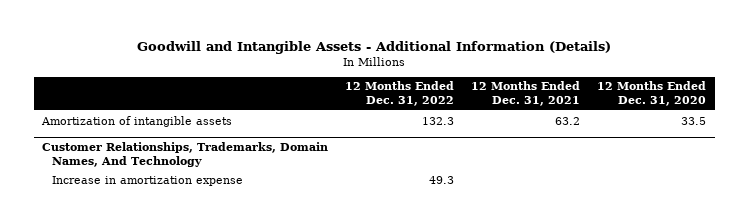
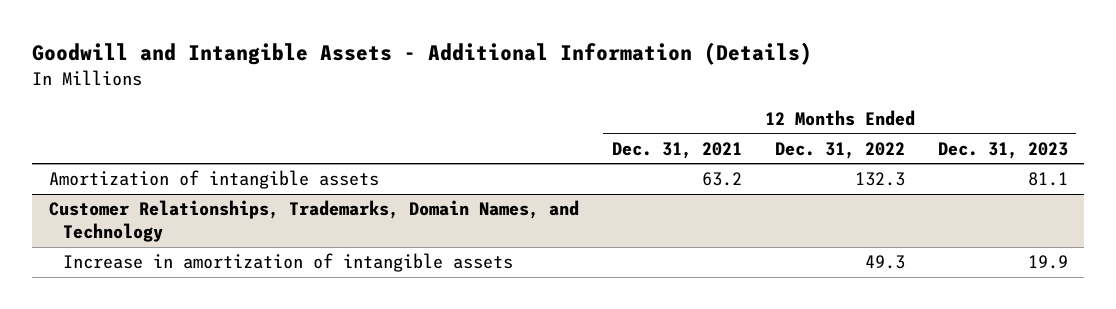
[597,81,707,107] 12 Months Ended Dec. 31, 2020 -> none
none -> [937,141,1068,159] Dec. 31, 2023
[42,141,329,167] Customer Relationships, Trademarks, Domain Names, And Technology -> [48,200,579,243] Customer Relationships, Trademarks, Domain Names, and Technology
[51,175,243,186] Increase in amortization expense -> [62,253,513,273] Increase in amortization of intangible assets

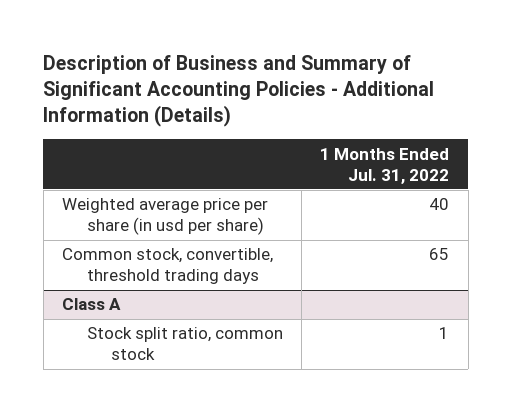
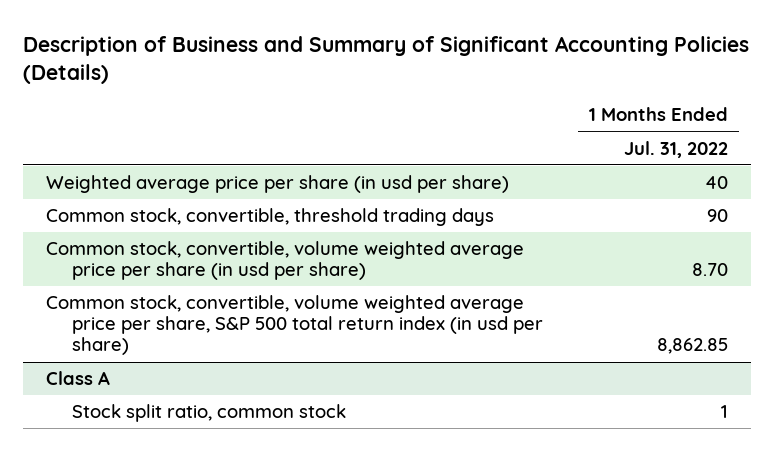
[43,54,435,128] Description of Business and Summary of Significant Accounting Policies - Additional Information (Details) -> [23,35,750,84] Description of Business and Summary of Significant Accounting Policies (Details)
[429,248,450,261] 65 -> [707,209,729,223] 90
none -> [45,241,524,281] Common stock, convertible, volume weighted average price per share (in usd per share)
none -> [45,295,544,356] Common stock, convertible, volume weighted average price per share, S&P 500 total return index (in usd per share)

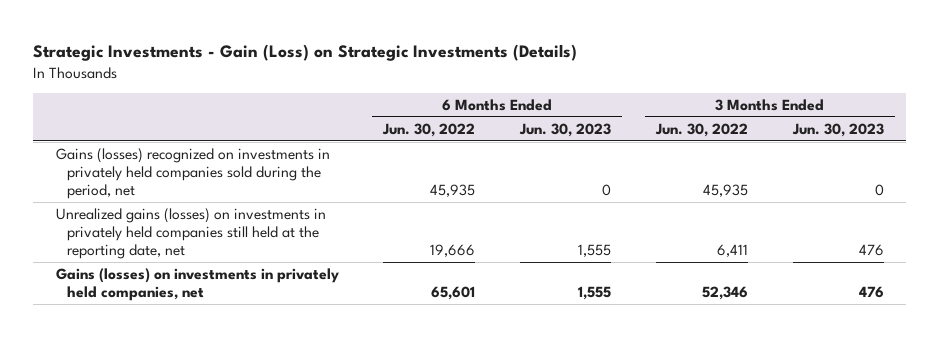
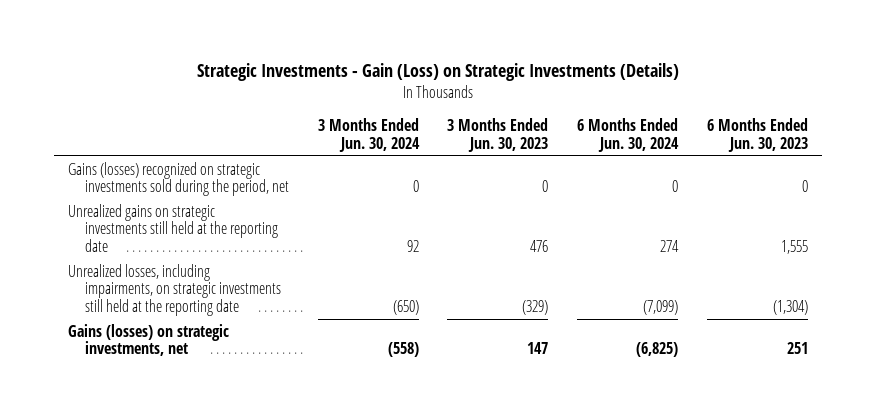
[382,122,476,137] Jun. 30, 2022 -> none
[654,122,748,137] Jun. 30, 2022 -> none
none -> [317,118,420,152] 3 Months Ended Jun. 30, 2024
none -> [577,118,680,152] 6 Months Ended Jun. 30, 2024
[55,147,330,200] Gains (losses) recognized on investments in privately held companies sold during the period, net -> [68,161,290,197] Gains (losses) recognized on strategic investments sold during the period, net
[55,207,326,260] Unrealized gains (losses) on investments in privately held companies still held at the reporting date, net -> [68,203,279,253] Unrealized gains on strategic investments still held at the reporting date
none -> [68,263,282,317] Unrealized losses, including impairments, on strategic investments still held at the reporting date
[55,267,339,301] Gains (losses) on investments in privately held companies, net -> [68,323,230,357] Gains (losses) on strategic investments, net
[578,285,612,300] 1,555 -> [786,342,808,355] 251
[858,285,884,298] 476 -> [527,342,549,355] 147

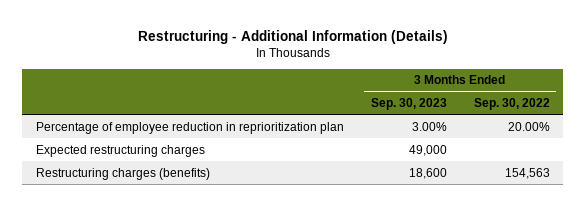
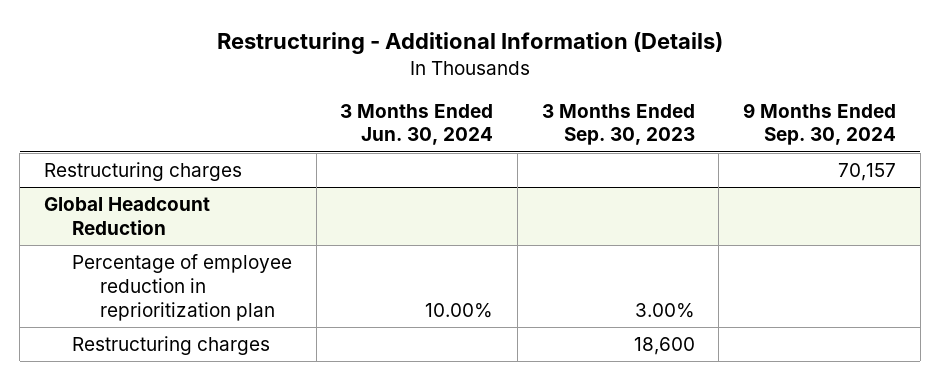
[473,98,550,111] Sep. 30, 2022 -> none
none -> [340,103,494,146] 3 Months Ended Jun. 30, 2024
none -> [742,102,896,146] 9 Months Ended Sep. 30, 2024
none -> [43,162,242,182] Restructuring charges
none -> [43,197,210,235] Global Headcount Reduction
[35,144,205,157] Expected restructuring charges -> none
[35,167,210,180] Restructuring charges (benefits) -> [72,336,271,356] Restructuring charges

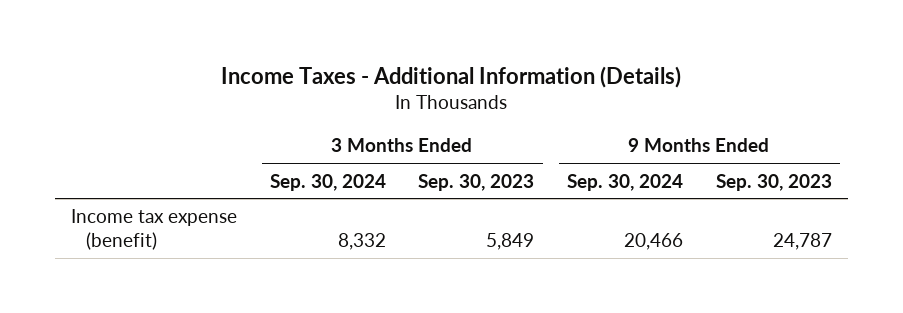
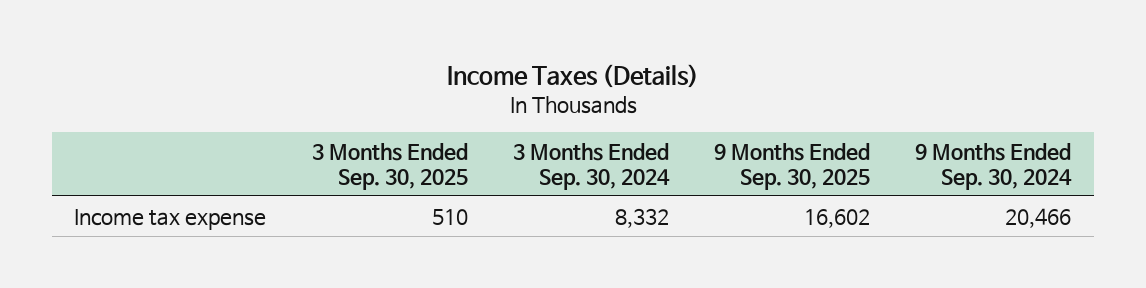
[221,66,682,89] Income Taxes - Additional Information (Details) -> [446,63,699,88] Income Taxes (Details)
[418,173,535,191] Sep. 30, 2023 -> none
[715,173,832,191] Sep. 30, 2023 -> none
none -> [311,143,468,190] 3 Months Ended Sep. 30, 2025
none -> [714,143,871,190] 9 Months Ended Sep. 30, 2025
[71,209,238,250] Income tax expense (benefit) -> [74,209,267,231] Income tax expense

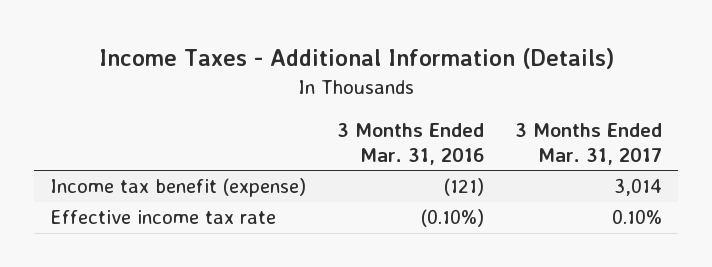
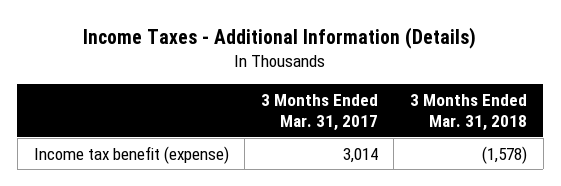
[337,122,485,166] 3 Months Ended Mar. 31, 2016 -> none
none -> [410,93,528,131] 3 Months Ended Mar. 31, 2018
[49,210,276,225] Effective income tax rate -> none

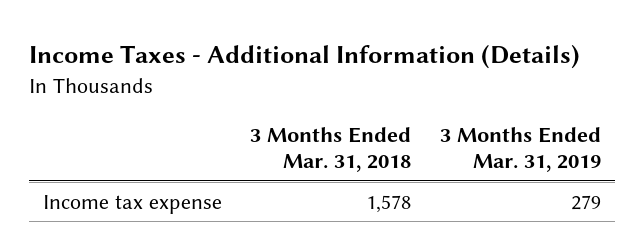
[260,93,378,131] 3 Months Ended Mar. 31, 2017 -> none
none -> [439,127,601,173] 3 Months Ended Mar. 31, 2019
[33,145,229,164] Income tax benefit (expense) -> [42,194,222,214] Income tax expense
[482,145,528,164] (1,578) -> [366,194,412,213] 1,578

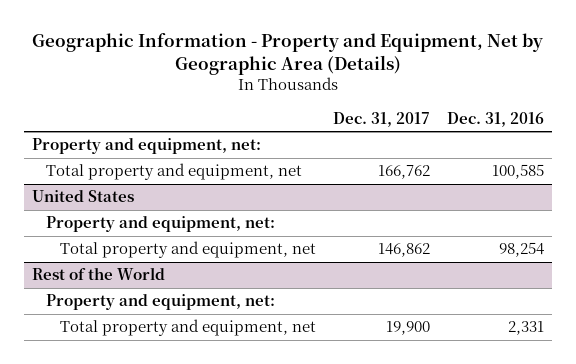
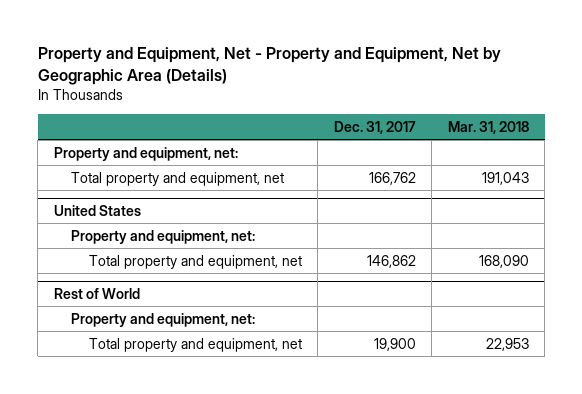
[32,33,544,76] Geographic Information - Property and Equipment, Net by Geographic Area (Details) -> [37,47,501,86] Property and Equipment, Net - Property and Equipment, Net by Geographic Area (Details)
[446,111,544,127] Dec. 31, 2016 -> none
none -> [447,120,529,134] Mar. 31, 2018
[32,267,166,281] Rest of the World -> [53,288,140,300] Rest of World

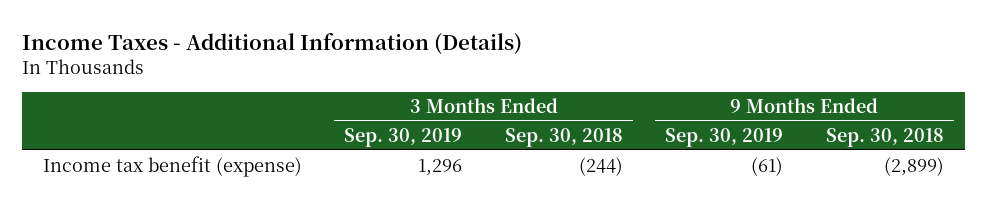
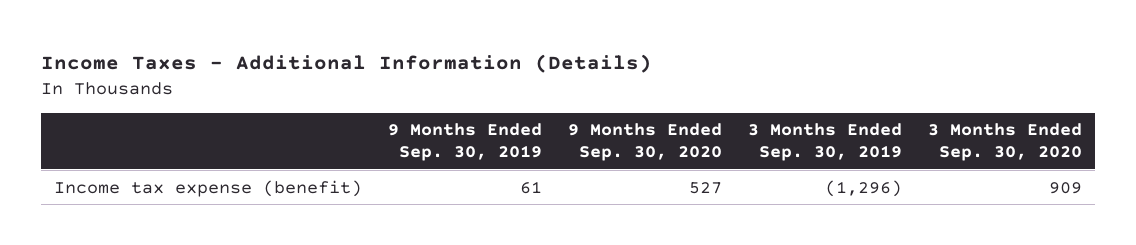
[504,127,623,147] Sep. 30, 2018 -> none
[825,127,944,147] Sep. 30, 2018 -> none
none -> [567,123,722,161] 9 Months Ended Sep. 30, 2020
none -> [928,123,1083,161] 3 Months Ended Sep. 30, 2020
[42,156,302,178] Income tax benefit (expense) -> [53,179,362,197] Income tax expense (benefit)
[418,159,463,177] 1,296 -> [824,179,902,197] (1,296)
[751,157,784,177] (61) -> [519,180,542,194] 61

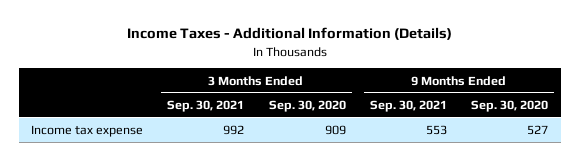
[387,123,542,161] 9 Months Ended Sep. 30, 2019 -> none
[747,123,902,161] 3 Months Ended Sep. 30, 2019 -> none
none -> [167,99,245,112] Sep. 30, 2021
none -> [369,99,447,112] Sep. 30, 2021
[53,179,362,197] Income tax expense (benefit) -> [30,125,143,138] Income tax expense

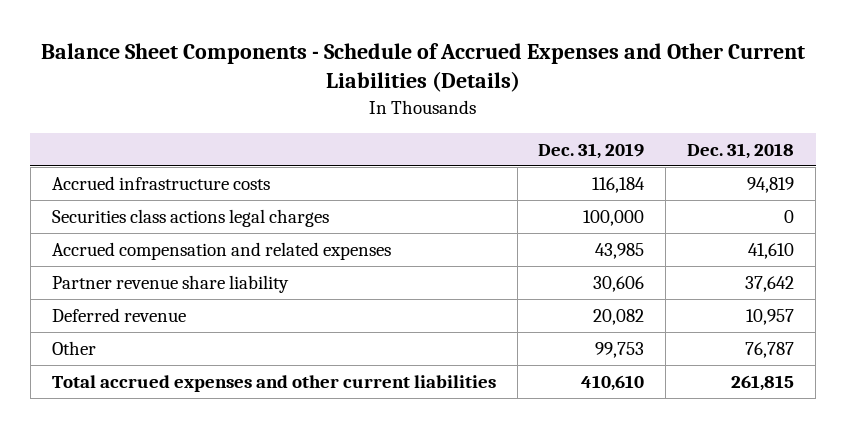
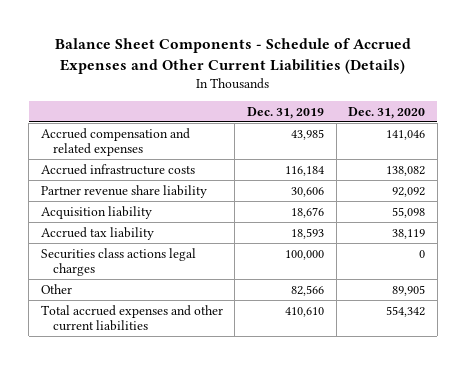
[687,142,795,159] Dec. 31, 2018 -> none
none -> [348,106,426,119] Dec. 31, 2020
[51,175,270,190] Accrued infrastructure costs -> [40,163,195,175] Accrued infrastructure costs
[51,307,186,322] Deferred revenue -> none
none -> [40,205,152,219] Acquisition liability
none -> [40,226,154,240] Accrued tax liability
[51,208,329,227] Securities class actions legal charges -> [40,247,196,277] Securities class actions legal charges
[595,341,645,358] 99,753 -> [291,284,325,296] 82,566

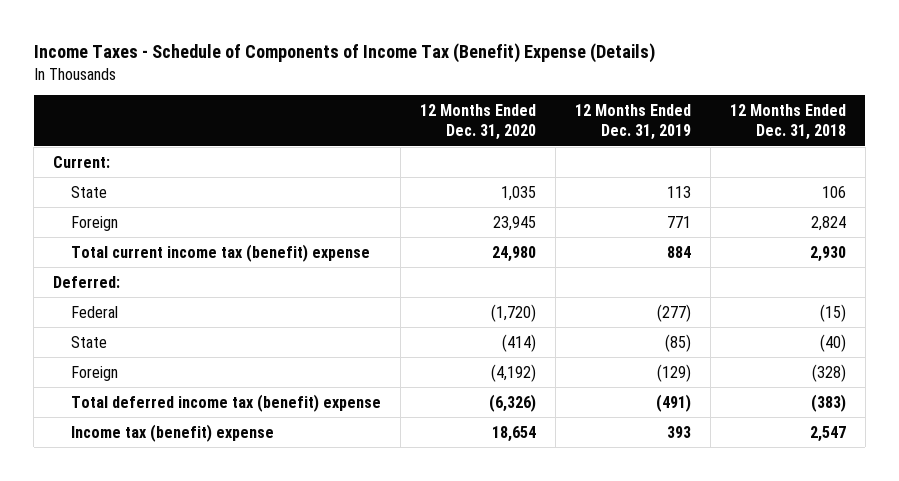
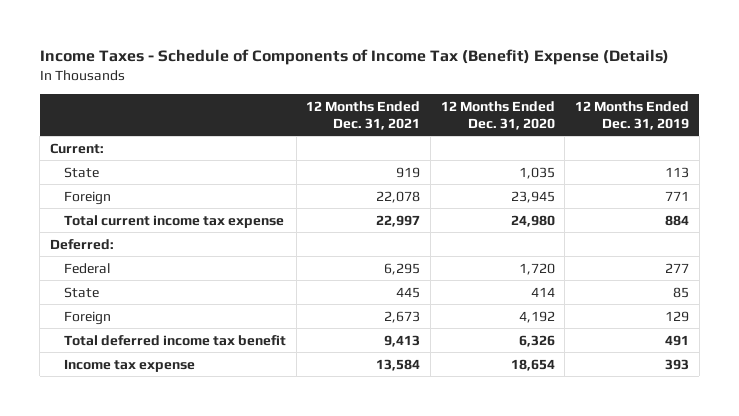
[729,104,846,141] 12 Months Ended Dec. 31, 2018 -> none
none -> [306,100,421,130] 12 Months Ended Dec. 31, 2021
[70,243,370,262] Total current income tax (benefit) expense -> [64,214,285,228] Total current income tax expense
[490,303,536,322] (1,720) -> [518,262,555,275] 1,720
[656,303,691,322] (277) -> [665,262,690,273] 277
[501,333,536,352] (414) -> [530,286,555,297] 414
[664,333,691,352] (85) -> [673,286,690,298] 85
[490,363,536,382] (4,192) -> [518,310,555,323] 4,192
[656,363,691,382] (129) -> [665,310,690,322] 129
[70,393,381,412] Total deferred income tax (benefit) expense -> [64,334,287,346] Total deferred income tax benefit
[488,393,536,412] (6,326) -> [518,334,555,347] 6,326
[655,393,691,412] (491) -> [665,334,690,346] 491
[70,423,274,442] Income tax (benefit) expense -> [64,358,196,372] Income tax expense

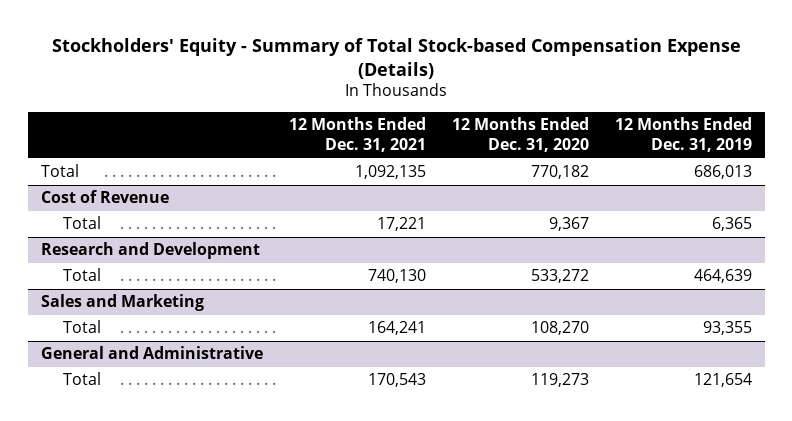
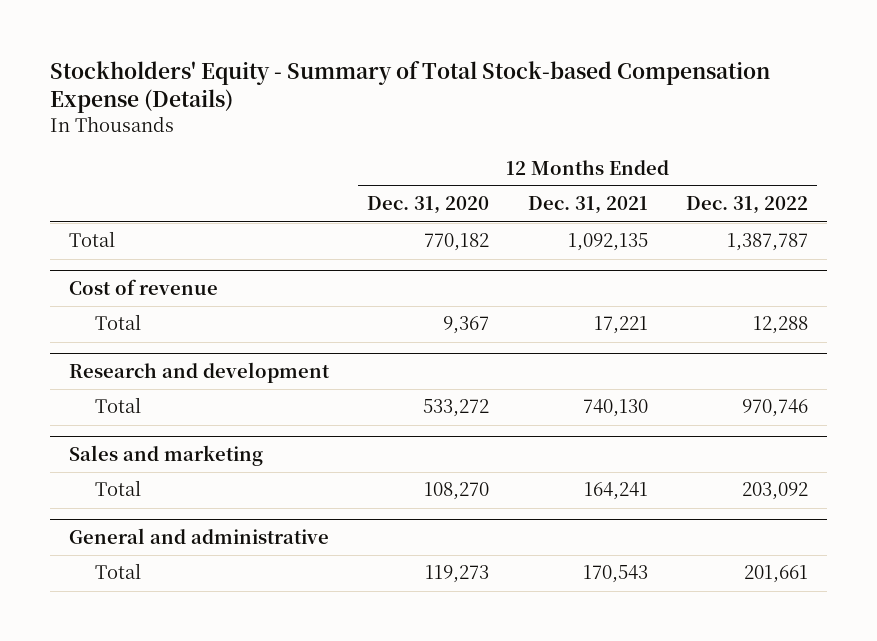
[614,117,752,153] 12 Months Ended Dec. 31, 2019 -> none
none -> [685,196,808,215] Dec. 31, 2022
[40,190,169,204] Cost of Revenue -> [69,278,219,295] Cost of revenue
[40,242,260,260] Research and Development -> [69,361,331,383] Research and development
[40,294,204,312] Sales and Marketing -> [69,444,264,466] Sales and marketing
[40,346,263,360] General and Administrative -> [69,527,330,544] General and administrative

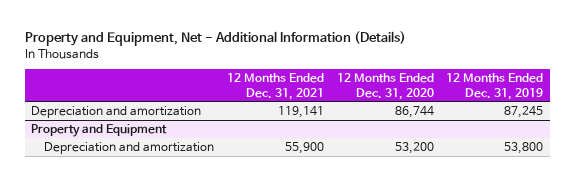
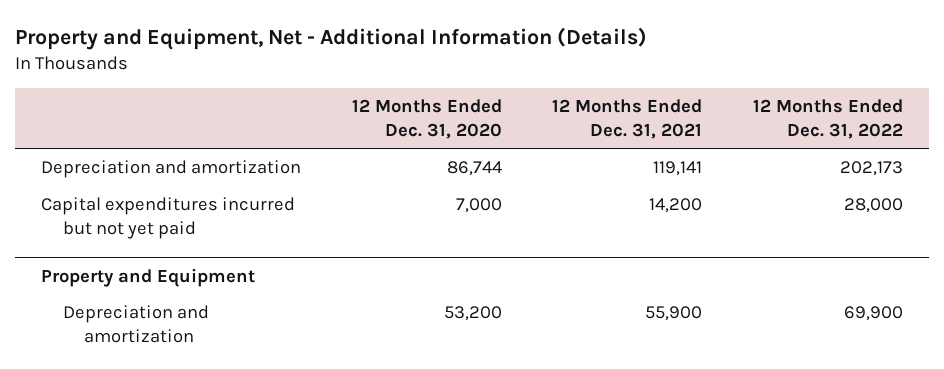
[446,73,544,100] 12 Months Ended Dec. 31, 2019 -> none
none -> [753,99,904,139] 12 Months Ended Dec. 31, 2022
none -> [40,197,295,239] Capital expenditures incurred but not yet paid

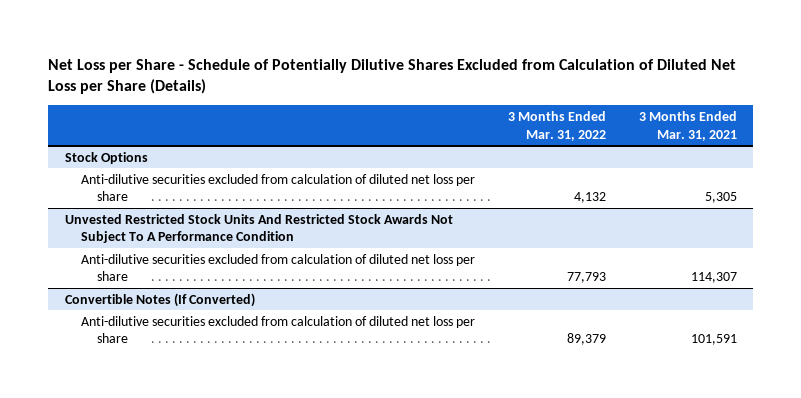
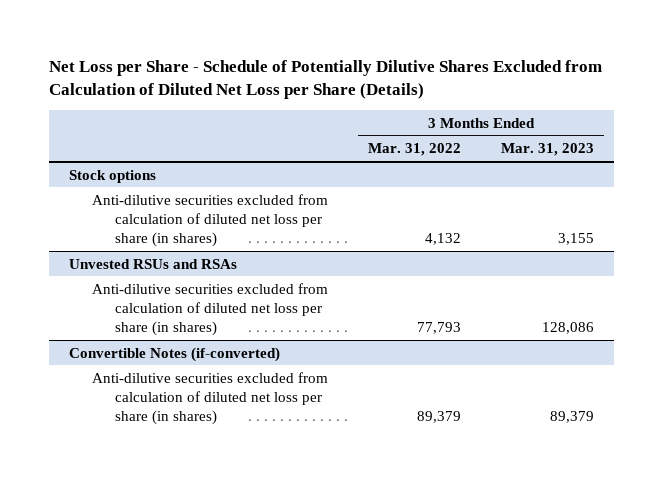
[638,110,737,141] 3 Months Ended Mar. 31, 2021 -> none
none -> [501,143,595,157] Mar. 31, 2023
[64,151,148,164] Stock Options -> [69,169,157,183] Stock options
[80,173,475,202] Anti-dilutive securities excluded from calculation of diluted net loss per share -> [91,193,328,248] Anti-dilutive securities excluded from calculation of diluted net loss per share (in shares)
[64,213,453,244] Unvested Restricted Stock Units And Restricted Stock Awards Not Subject To A Performance Condition -> [69,258,238,269] Unvested RSUs and RSAs
[80,253,475,282] Anti-dilutive securities excluded from calculation of diluted net loss per share -> [91,282,328,337] Anti-dilutive securities excluded from calculation of diluted net loss per share (in shares)
[64,292,255,307] Convertible Notes (If Converted) -> [69,346,281,362] Convertible Notes (if-converted)
[80,315,475,344] Anti-dilutive securities excluded from calculation of diluted net loss per share -> [91,371,328,426] Anti-dilutive securities excluded from calculation of diluted net loss per share (in shares)

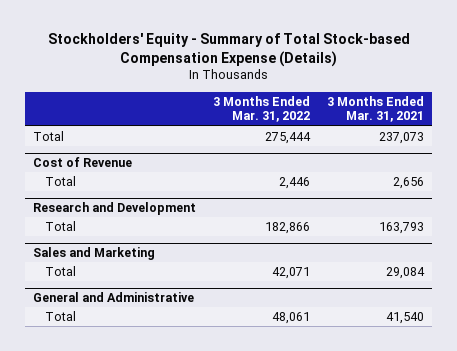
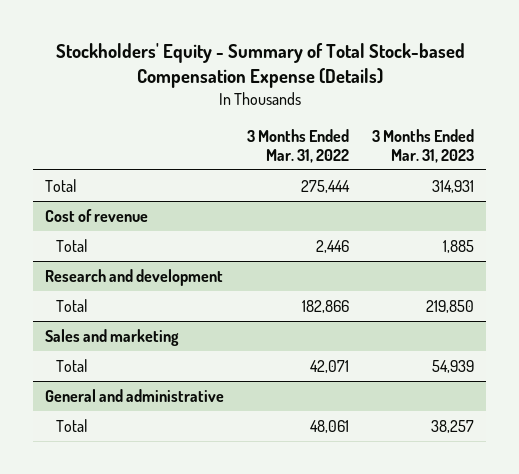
[326,95,424,123] 3 Months Ended Mar. 31, 2021 -> none
none -> [372,128,475,163] 3 Months Ended Mar. 31, 2023
[33,157,133,168] Cost of Revenue -> [44,208,148,222] Cost of revenue
[33,202,197,216] Research and Development -> [44,268,223,286] Research and development
[33,247,156,261] Sales and Marketing -> [44,328,179,346] Sales and marketing
[33,292,195,303] General and Administrative -> [44,388,224,402] General and administrative

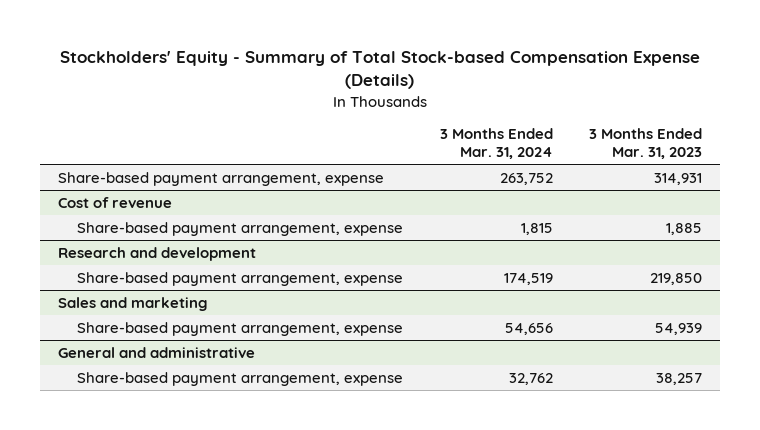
[247,128,350,163] 3 Months Ended Mar. 31, 2022 -> none
none -> [439,128,553,160] 3 Months Ended Mar. 31, 2024
[44,178,77,192] Total -> [58,172,385,187] Share-based payment arrangement, expense
[56,238,89,252] Total -> [77,222,404,237] Share-based payment arrangement, expense
[56,298,89,312] Total -> [77,272,404,287] Share-based payment arrangement, expense
[56,358,89,372] Total -> [77,322,404,337] Share-based payment arrangement, expense
[56,418,89,432] Total -> [77,372,404,387] Share-based payment arrangement, expense

